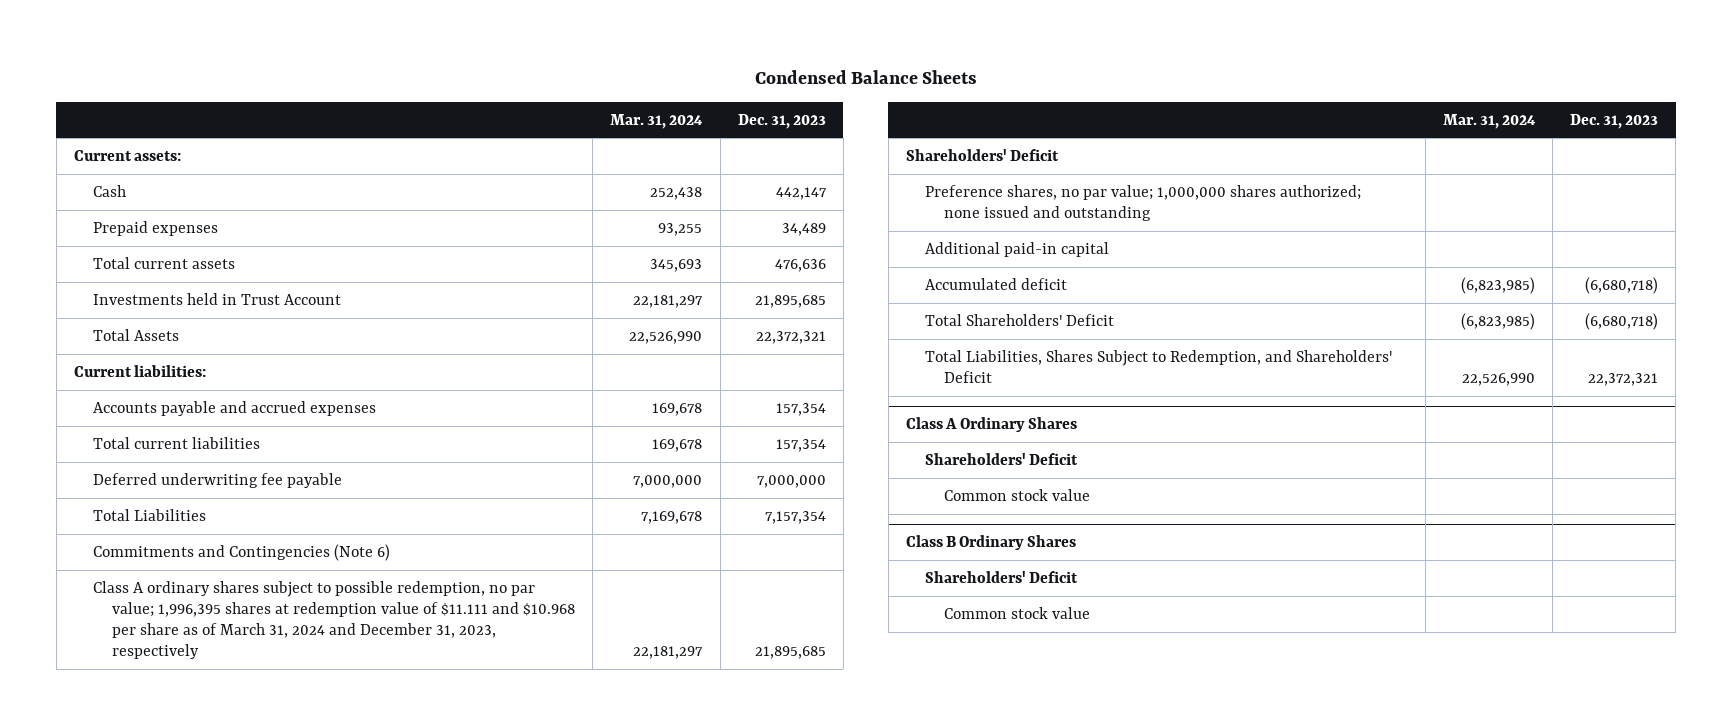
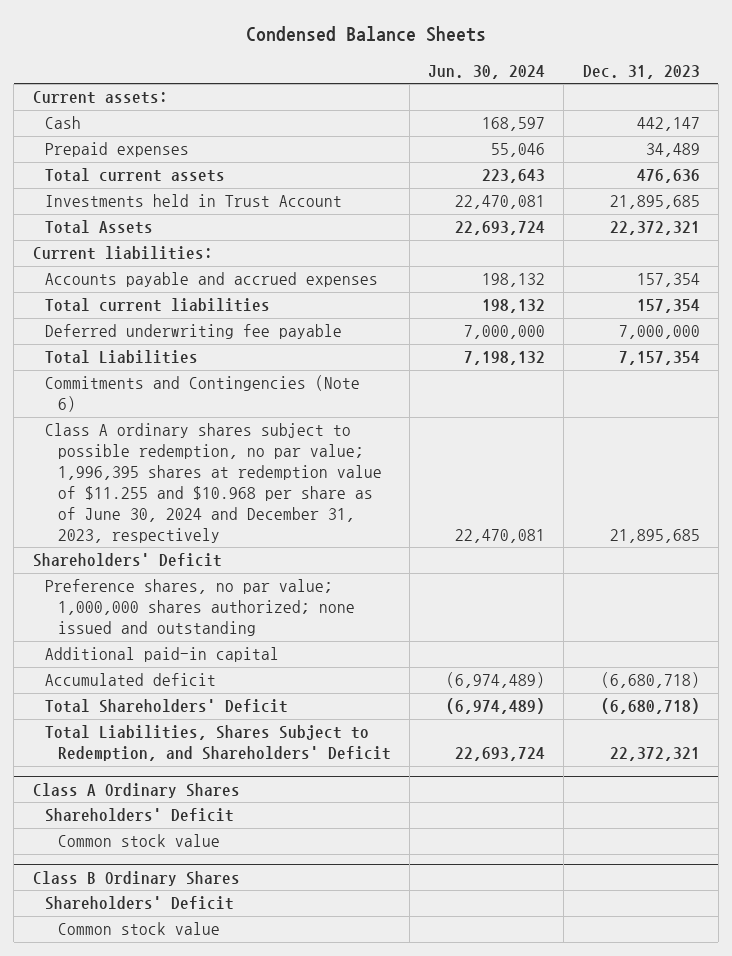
[610,113,704,129] Mar. 31, 2024 -> none
none -> [428,64,546,79] Jun. 30, 2024
[92,580,576,660] Class A ordinary shares subject to possible redemption, no par value; 1,996,395 shares at redemption value of $11.111 and $10.968 per share as of March 31, 2024 and December 31, 2023, respectively -> [45,423,383,543] Class A ordinary shares subject to possible redemption, no par value; 1,996,395 shares at redemption value of $11.255 and $10.968 per share as of June 30, 2024 and December 31, 2023, respectively

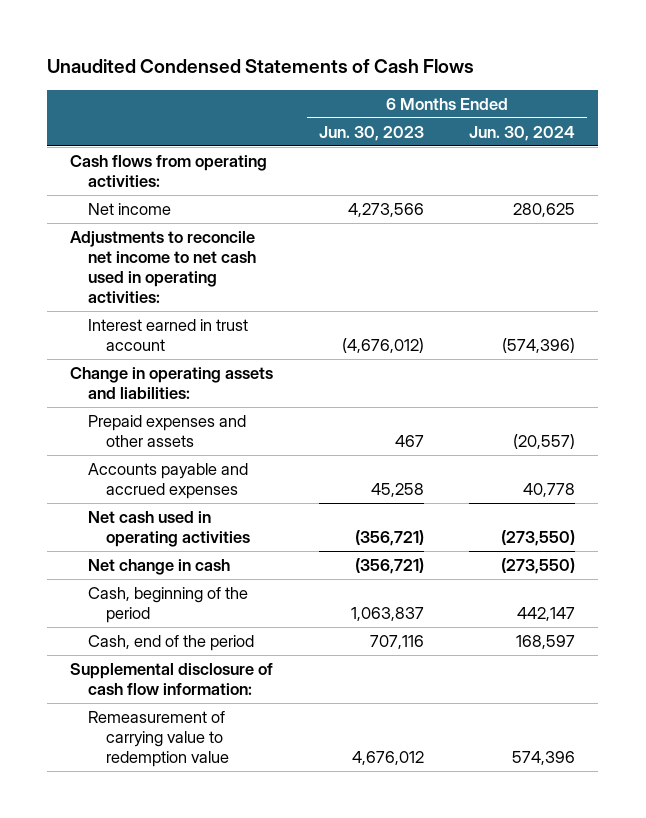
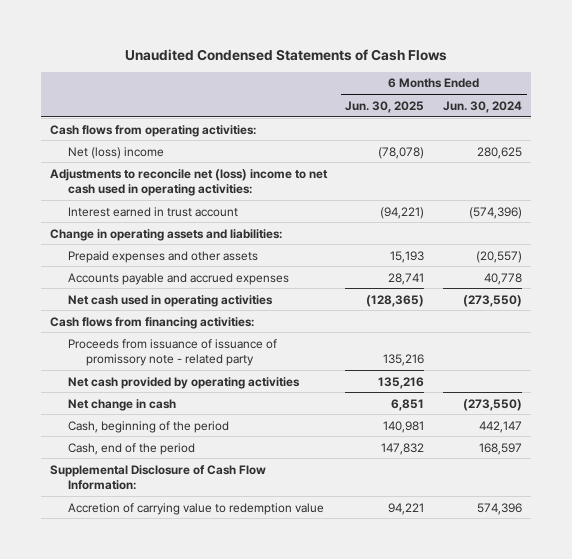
[318,125,424,141] Jun. 30, 2023 -> none
none -> [345,100,425,113] Jun. 30, 2025
[88,203,172,216] Net income -> [68,146,165,159] Net (loss) income
[70,231,257,304] Adjustments to reconcile net income to net cash used in operating activities: -> [49,168,328,196] Adjustments to reconcile net (loss) income to net cash used in operating activities:
none -> [49,316,254,329] Cash flows from financing activities:
none -> [68,338,278,366] Proceeds from issuance of issuance of promissory note - related party
none -> [68,376,301,389] Net cash provided by operating activities
[70,663,274,696] Supplemental disclosure of cash flow information: -> [49,464,266,490] Supplemental Disclosure of Cash Flow Information:
[88,711,230,768] Remeasurement of carrying value to redemption value -> [68,502,325,515] Accretion of carrying value to redemption value

